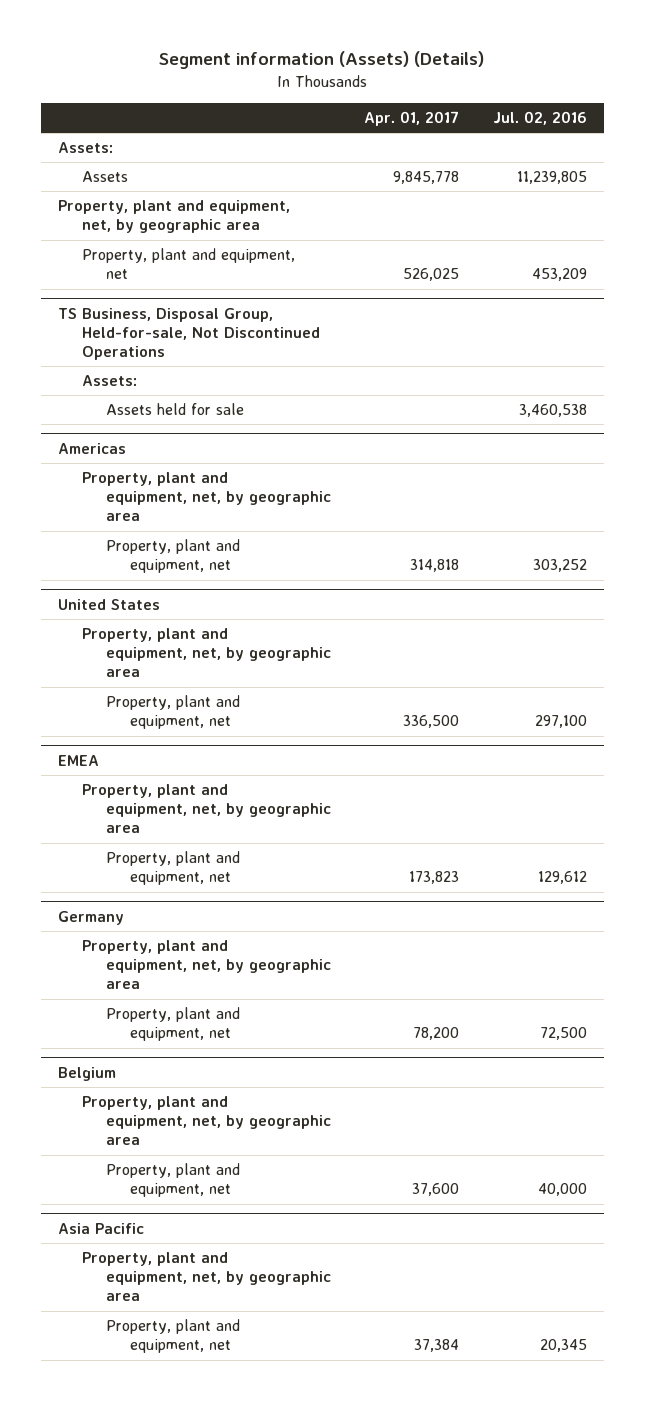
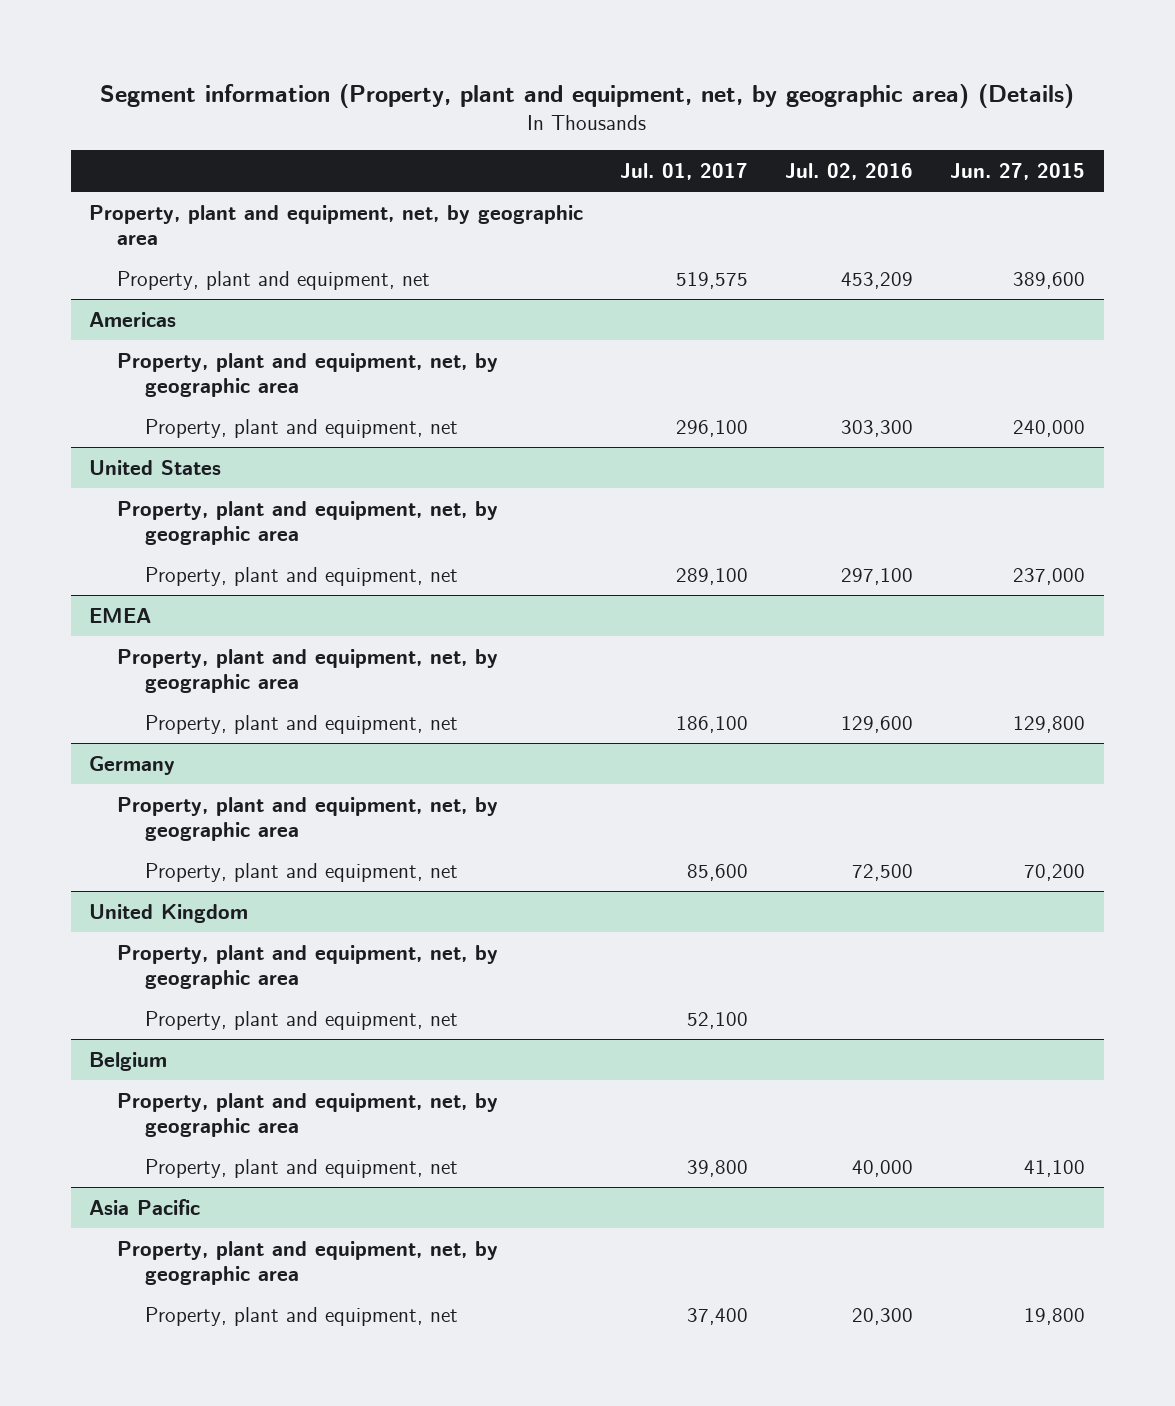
[159,51,485,70] Segment information (Assets) (Details) -> [100,84,1075,109] Segment information (Property, plant and equipment, net, by geographic area) (Details)
[364,110,460,126] Apr. 01, 2017 -> none
none -> [620,163,749,181] Jul. 01, 2017
none -> [950,163,1086,181] Jun. 27, 2015
[57,142,113,154] Assets: -> none
[81,171,128,183] Assets -> none
[57,307,320,360] TS Business, Disposal Group, Held-for-sale, Not Discontinued Operations -> none
[81,375,137,387] Assets: -> none
[105,403,244,416] Assets held for sale -> none
[533,559,588,573] 303,252 -> [841,419,914,437] 303,300
[538,871,588,885] 129,612 -> [841,715,914,733] 129,600
none -> [89,903,249,923] United Kingdom
none -> [116,944,498,990] Property, plant and equipment, net, by geographic area
none -> [144,1010,458,1030] Property, plant and equipment, net
[540,1339,588,1353] 20,345 -> [852,1307,914,1325] 20,300

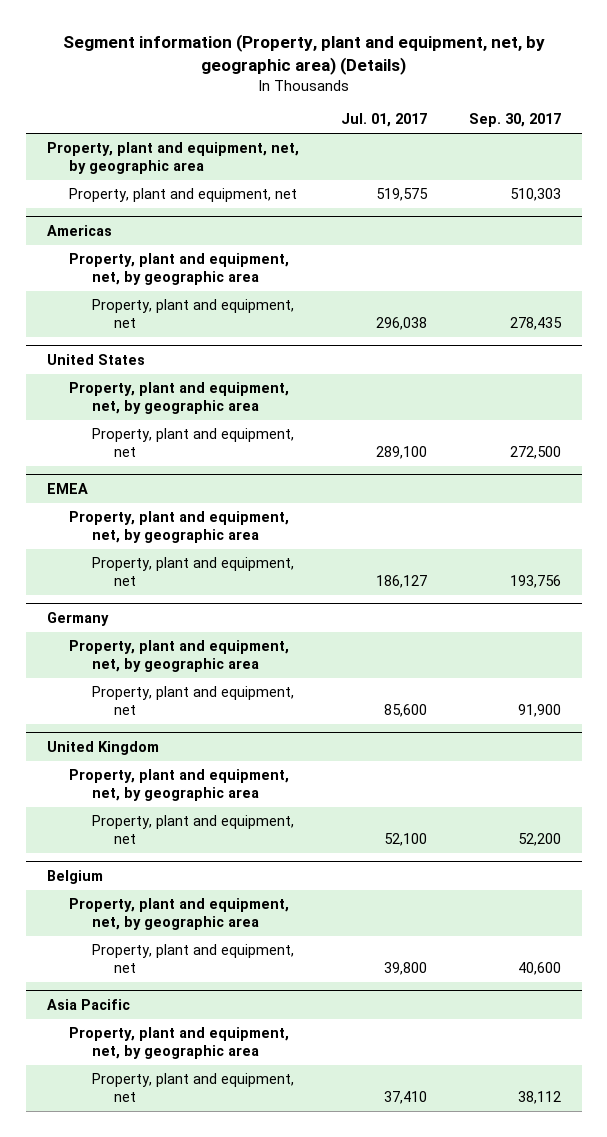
[785,163,914,181] Jul. 02, 2016 -> none
[950,163,1086,181] Jun. 27, 2015 -> none
none -> [468,113,561,128] Sep. 30, 2017
[676,419,749,437] 296,100 -> [375,316,427,330] 296,038
[676,715,749,733] 186,100 -> [375,574,427,588] 186,127
[687,1307,749,1325] 37,400 -> [383,1090,427,1104] 37,410

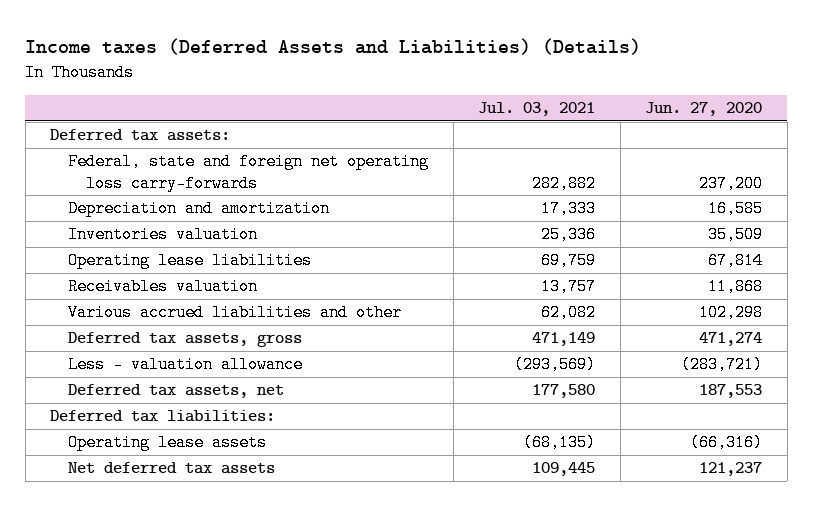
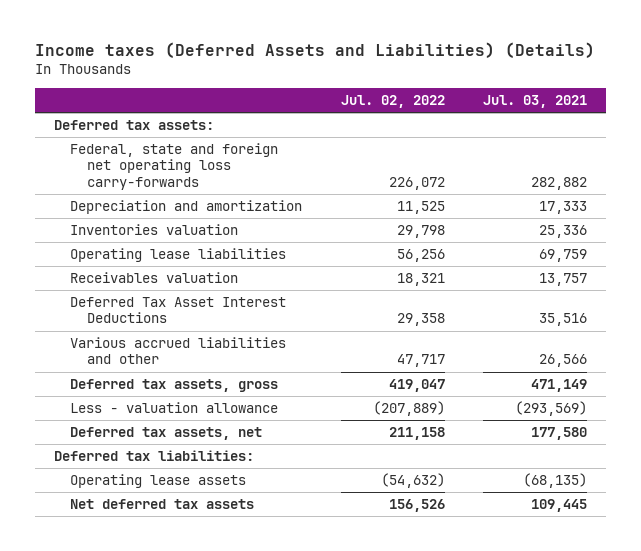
[645,102,763,117] Jun. 27, 2020 -> none
none -> [340,94,445,108] Jul. 02, 2022
none -> [70,297,287,324] Deferred Tax Asset Interest Deductions
[541,304,597,322] 62,082 -> [539,354,588,368] 26,566

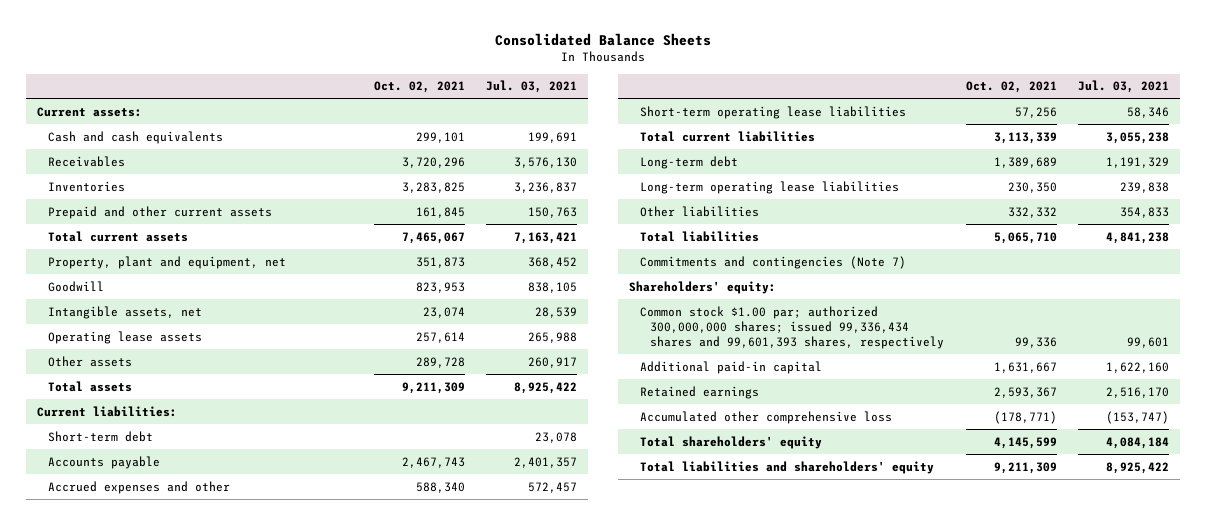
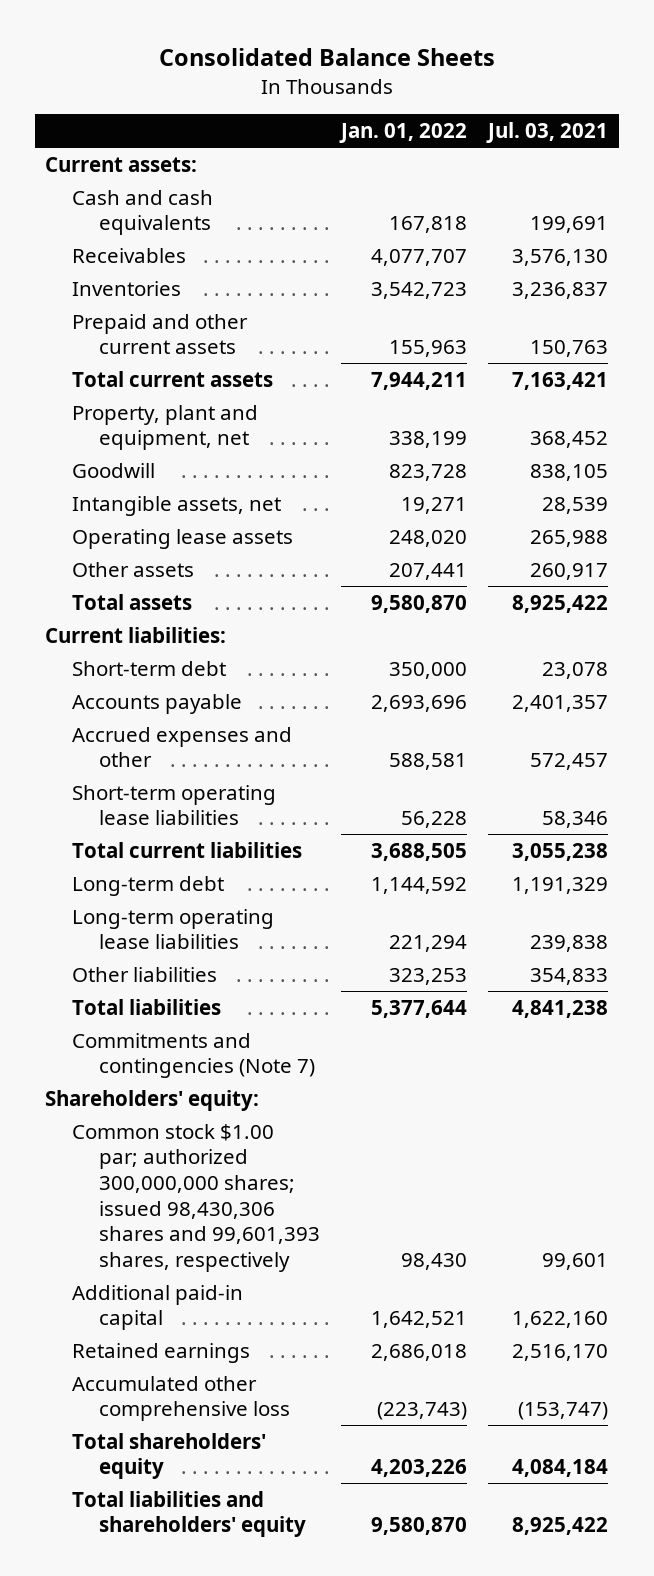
[373,81,465,94] Oct. 02, 2021 -> none
none -> [339,123,468,144] Jan. 01, 2022
[639,305,945,350] Common stock $1.00 par; authorized 300,000,000 shares; issued 99,336,434 shares and 99,601,393 shares, respectively -> [72,1123,320,1273] Common stock $1.00 par; authorized 300,000,000 shares; issued 98,430,306 shares and 99,601,393 shares, respectively

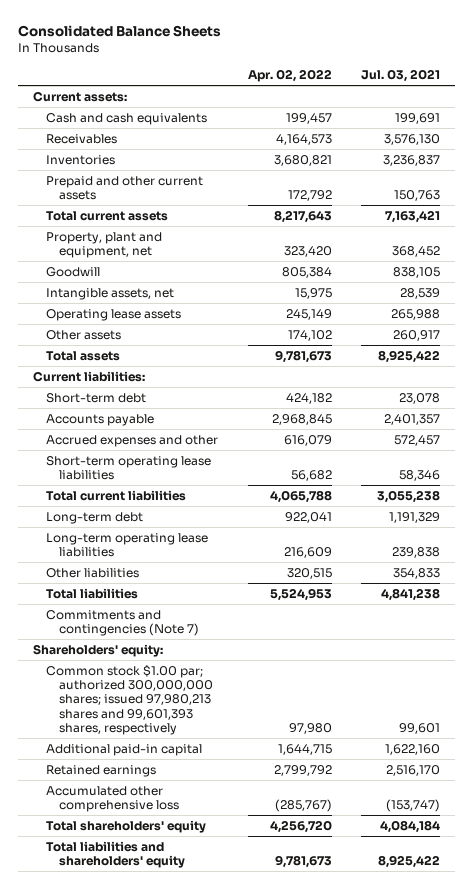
[339,123,468,144] Jan. 01, 2022 -> none
none -> [247,68,332,82] Apr. 02, 2022
[72,1123,320,1273] Common stock $1.00 par; authorized 300,000,000 shares; issued 98,430,306 shares and 99,601,393 shares, respectively -> [46,664,214,736] Common stock $1.00 par; authorized 300,000,000 shares; issued 97,980,213 shares and 99,601,393 shares, respectively

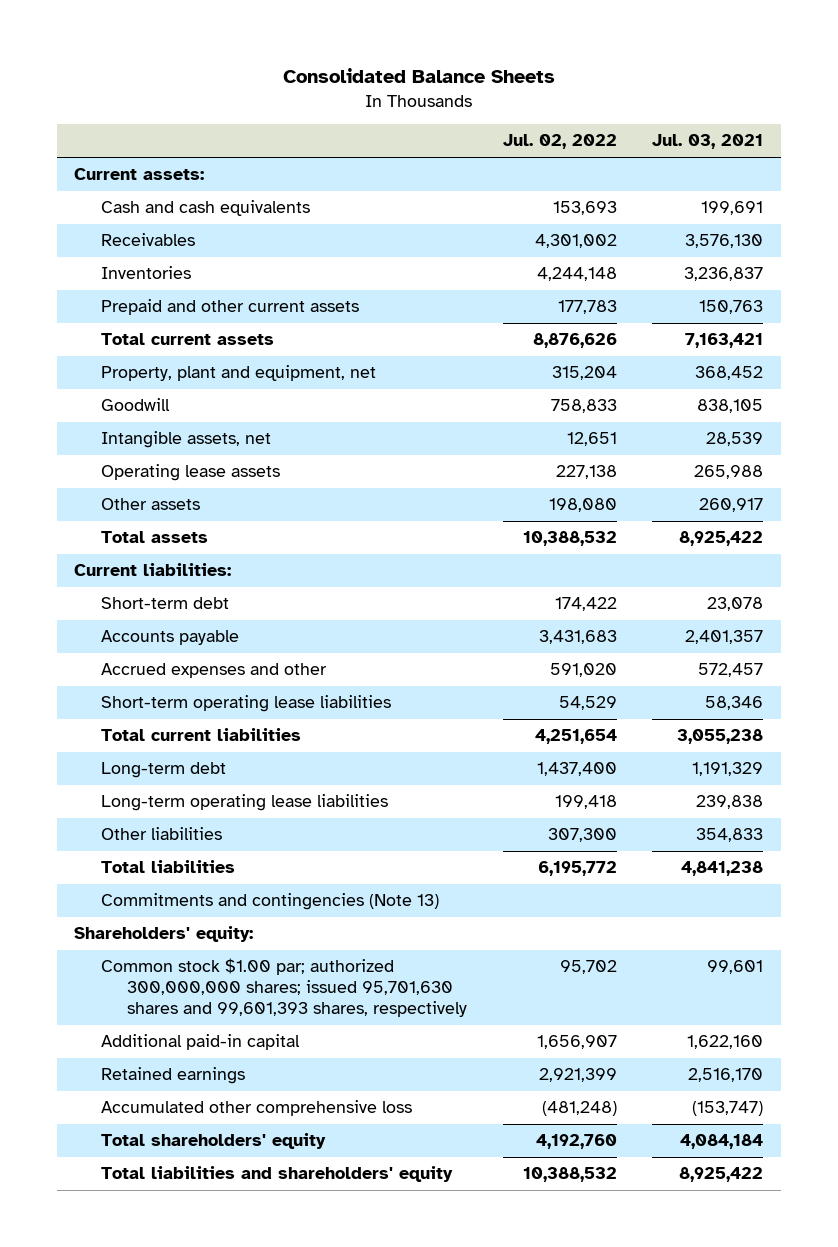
[247,68,332,82] Apr. 02, 2022 -> none
none -> [502,134,617,150] Jul. 02, 2022
[46,609,200,637] Commitments and contingencies (Note 7) -> [100,893,439,911] Commitments and contingencies (Note 13)
[46,664,214,736] Common stock $1.00 par; authorized 300,000,000 shares; issued 97,980,213 shares and 99,601,393 shares, respectively -> [100,958,468,1017] Common stock $1.00 par; authorized 300,000,000 shares; issued 95,701,630 shares and 99,601,393 shares, respectively

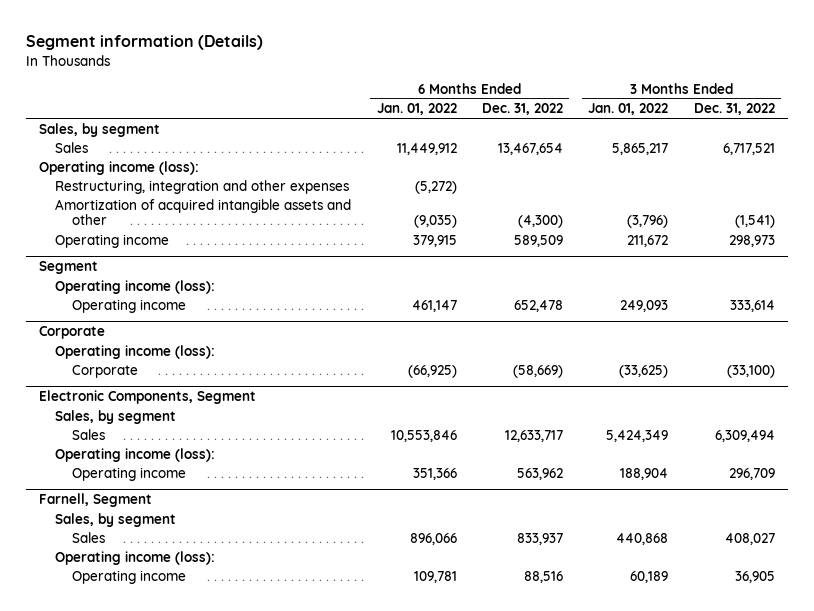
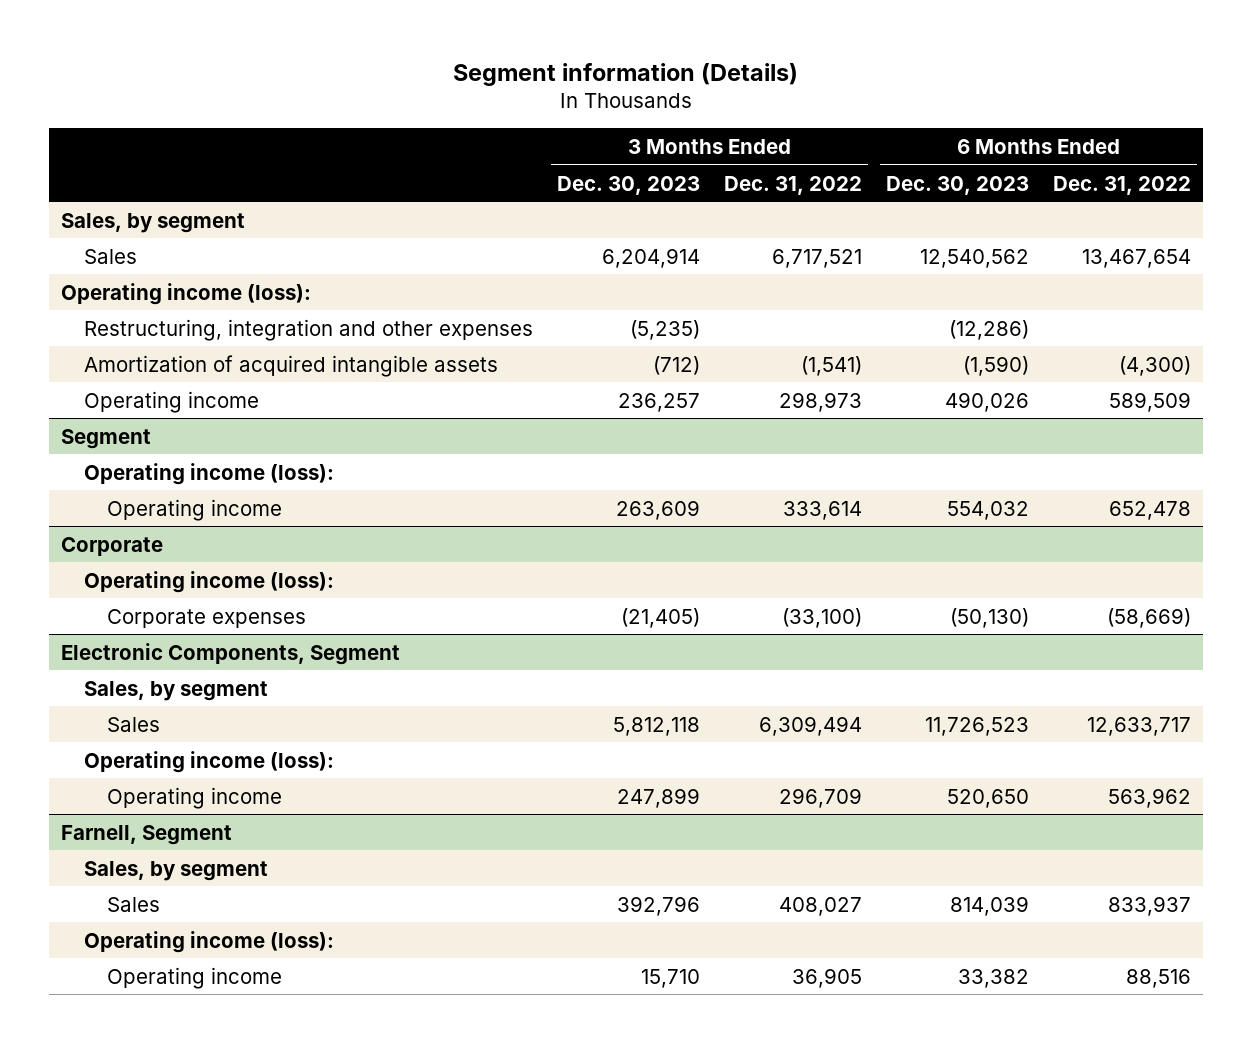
[376,103,457,116] Jan. 01, 2022 -> none
[588,103,669,116] Jan. 01, 2022 -> none
none -> [556,175,700,195] Dec. 30, 2023
none -> [886,175,1030,195] Dec. 30, 2023
[55,198,352,226] Amortization of acquired intangible assets and other -> [83,354,498,377] Amortization of acquired intangible assets
[71,364,138,378] Corporate -> [106,608,306,628] Corporate expenses

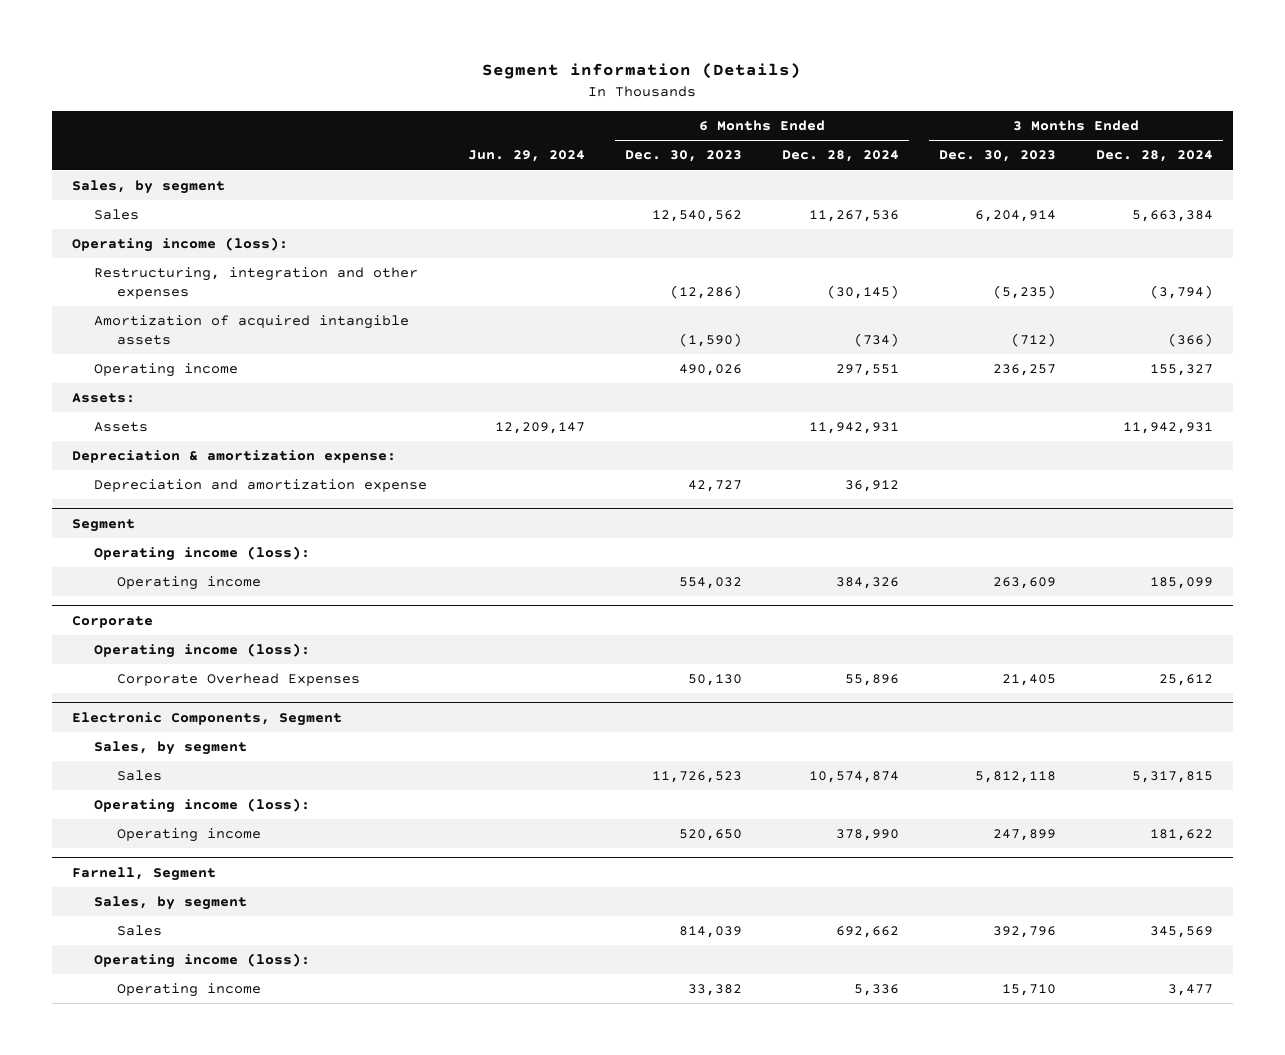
[724,175,863,195] Dec. 31, 2022 -> none
[1053,175,1192,195] Dec. 31, 2022 -> none
none -> [467,150,585,163] Jun. 29, 2024
none -> [781,150,899,163] Dec. 28, 2024
none -> [1095,150,1213,163] Dec. 28, 2024
none -> [71,393,135,404] Assets:
none -> [94,422,149,433] Assets
none -> [71,450,396,464] Depreciation & amortization expense:
none -> [94,479,428,493] Depreciation and amortization expense
[106,608,306,628] Corporate expenses -> [117,673,361,687] Corporate Overhead Expenses
[620,607,700,628] (21,405) -> [1001,674,1056,687] 21,405
[950,607,1030,628] (50,130) -> [687,674,742,687] 50,130

